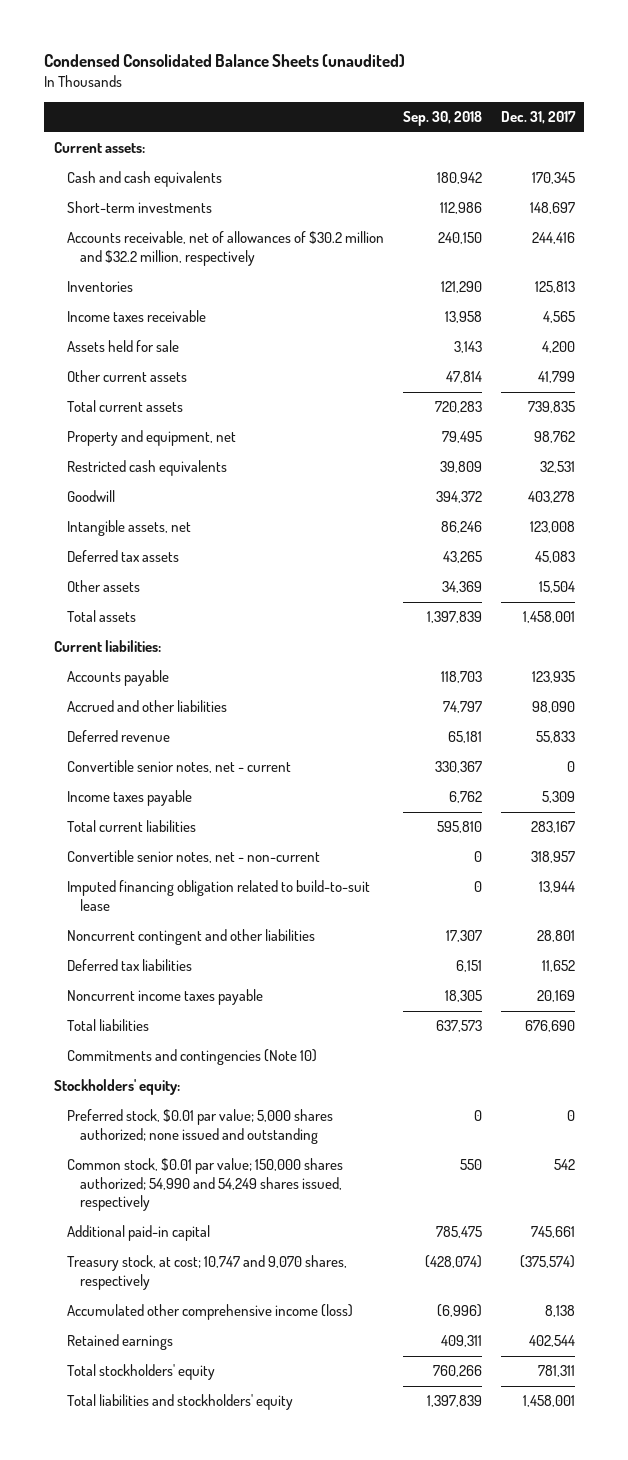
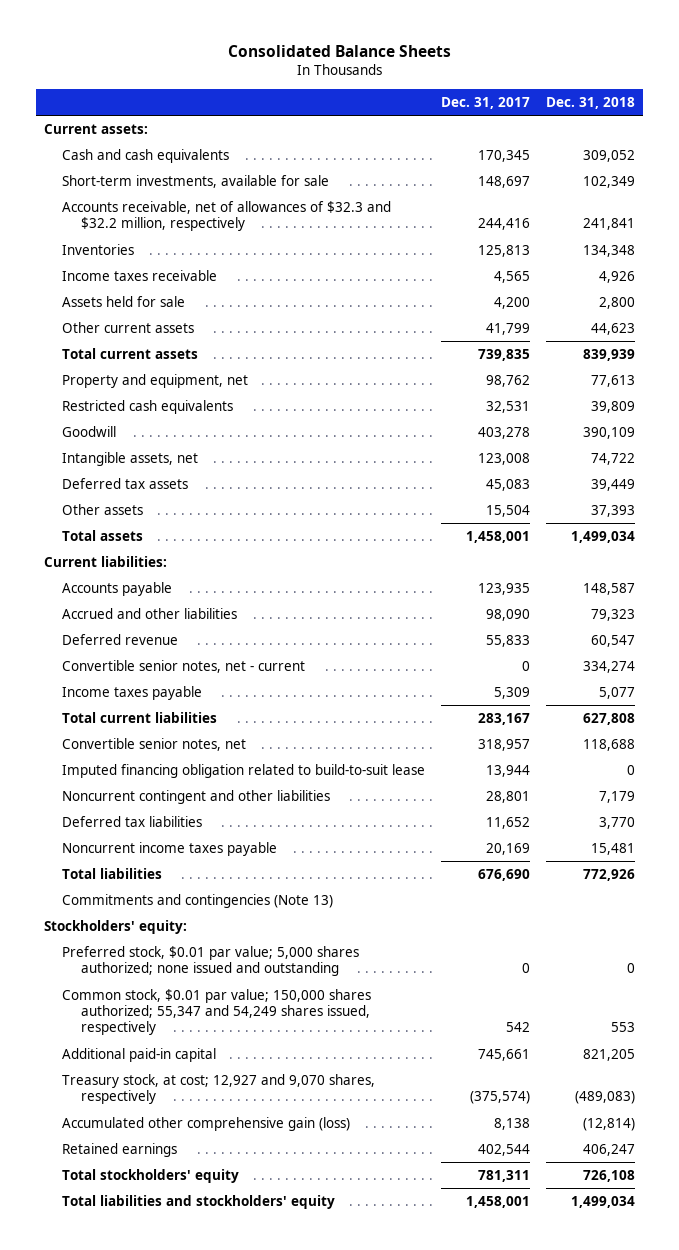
[44,53,406,67] Condensed Consolidated Balance Sheets (unaudited) -> [227,45,451,58] Consolidated Balance Sheets
[402,111,482,127] Sep. 30, 2018 -> none
none -> [546,96,636,109] Dec. 31, 2018
[66,201,212,214] Short-term investments -> [62,175,330,189] Short-term investments, available for sale
[66,231,384,266] Accounts receivable, net of allowances of $30.2 million and $32.2 million, respectively -> [62,201,392,232] Accounts receivable, net of allowances of $32.3 and $32.2 million, respectively
[66,850,320,864] Convertible senior notes, net - non-current -> [62,738,247,752] Convertible senior notes, net
[66,1049,317,1066] Commitments and contingencies (Note 10) -> [62,894,334,909] Commitments and contingencies (Note 13)
[66,1158,343,1212] Common stock, $0.01 par value; 150,000 shares authorized; 54,990 and 54,249 shares issued, respectively -> [62,989,372,1036] Common stock, $0.01 par value; 150,000 shares authorized; 55,347 and 54,249 shares issued, respectively
[66,1255,347,1290] Treasury stock, at cost; 10,747 and 9,070 shares, respectively -> [62,1074,376,1105] Treasury stock, at cost; 12,927 and 9,070 shares, respectively
[66,1304,353,1321] Accumulated other comprehensive income (loss) -> [62,1117,351,1132] Accumulated other comprehensive gain (loss)

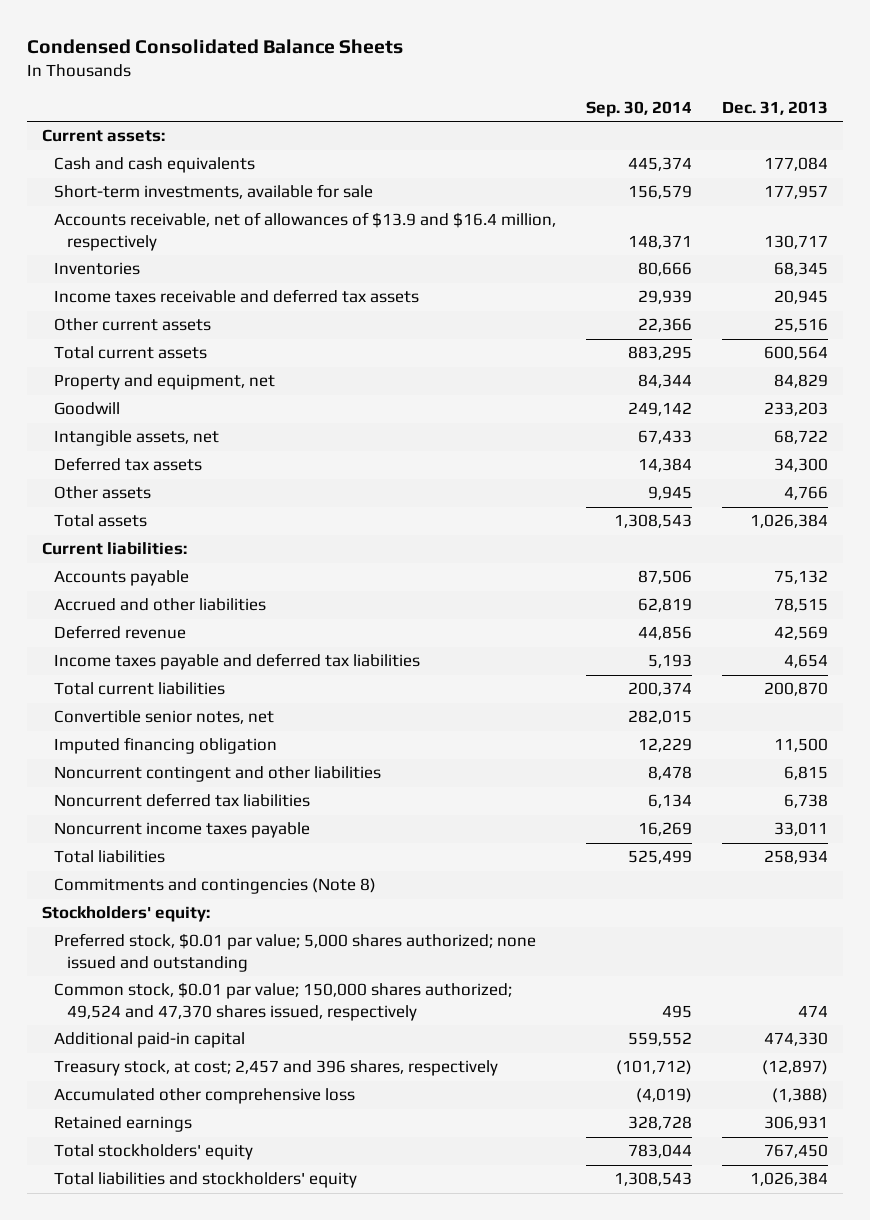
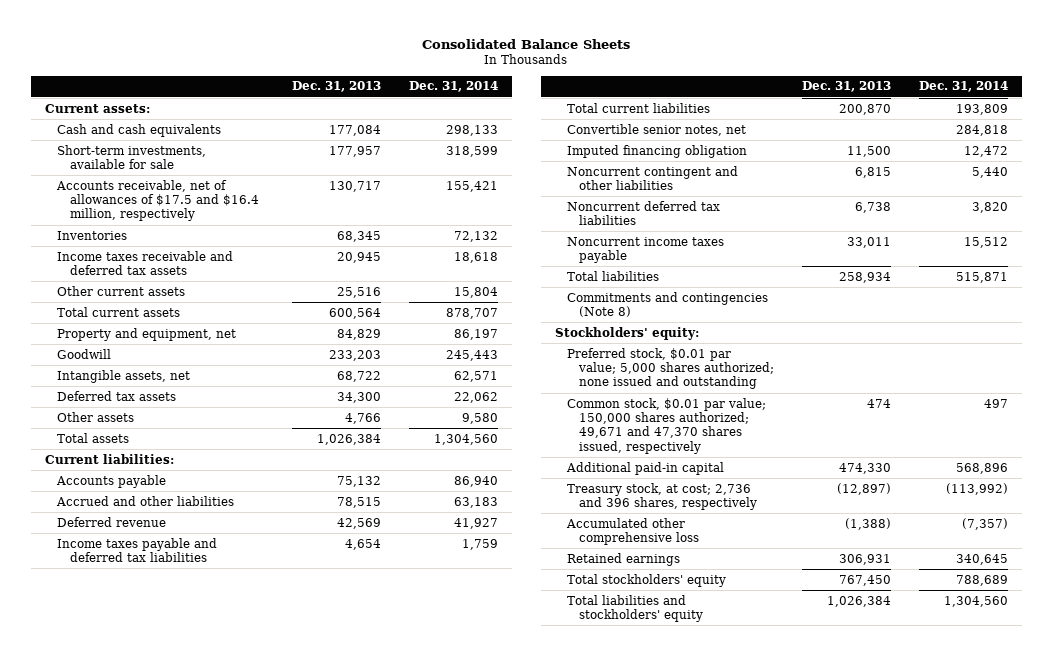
[26,39,403,55] Condensed Consolidated Balance Sheets -> [422,38,631,49] Consolidated Balance Sheets
[586,100,693,117] Sep. 30, 2014 -> none
none -> [409,81,499,93] Dec. 31, 2014
[54,212,557,251] Accounts receivable, net of allowances of $13.9 and $16.4 million, respectively -> [56,179,259,222] Accounts receivable, net of allowances of $17.5 and $16.4 million, respectively
[54,982,513,1021] Common stock, $0.01 par value; 150,000 shares authorized; 49,524 and 47,370 shares issued, respectively -> [566,397,766,454] Common stock, $0.01 par value; 150,000 shares authorized; 49,671 and 47,370 shares issued, respectively
[54,1060,499,1077] Treasury stock, at cost; 2,457 and 396 shares, respectively -> [566,482,758,511] Treasury stock, at cost; 2,736 and 396 shares, respectively

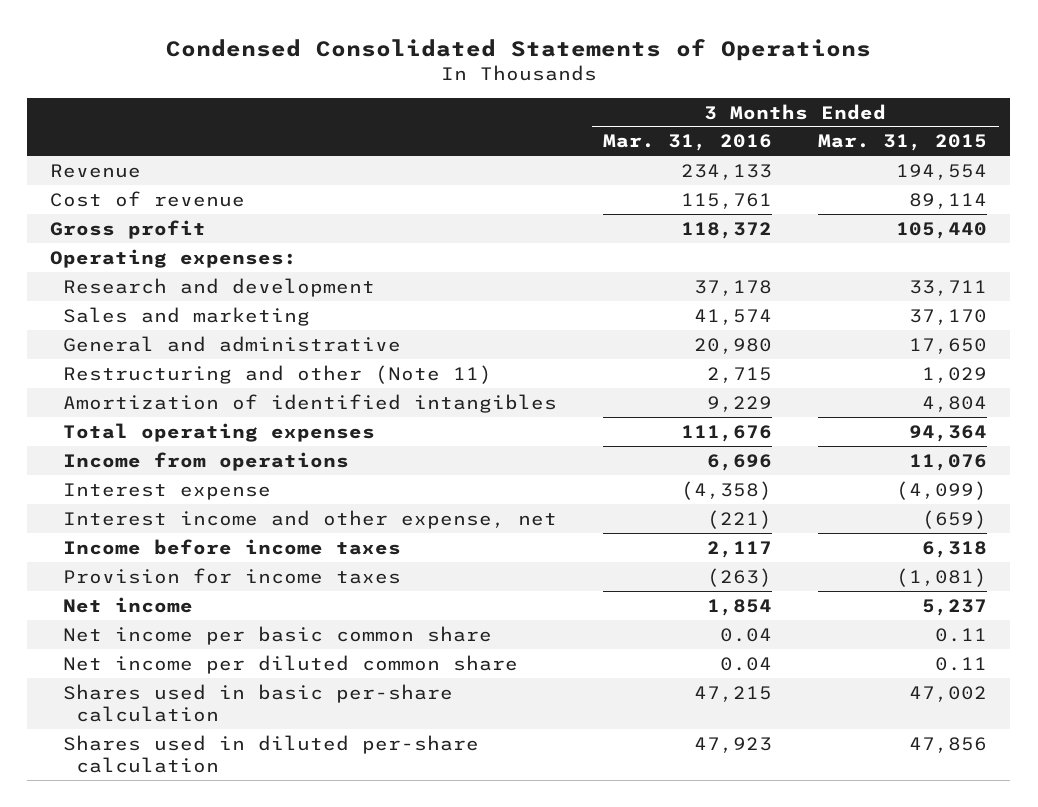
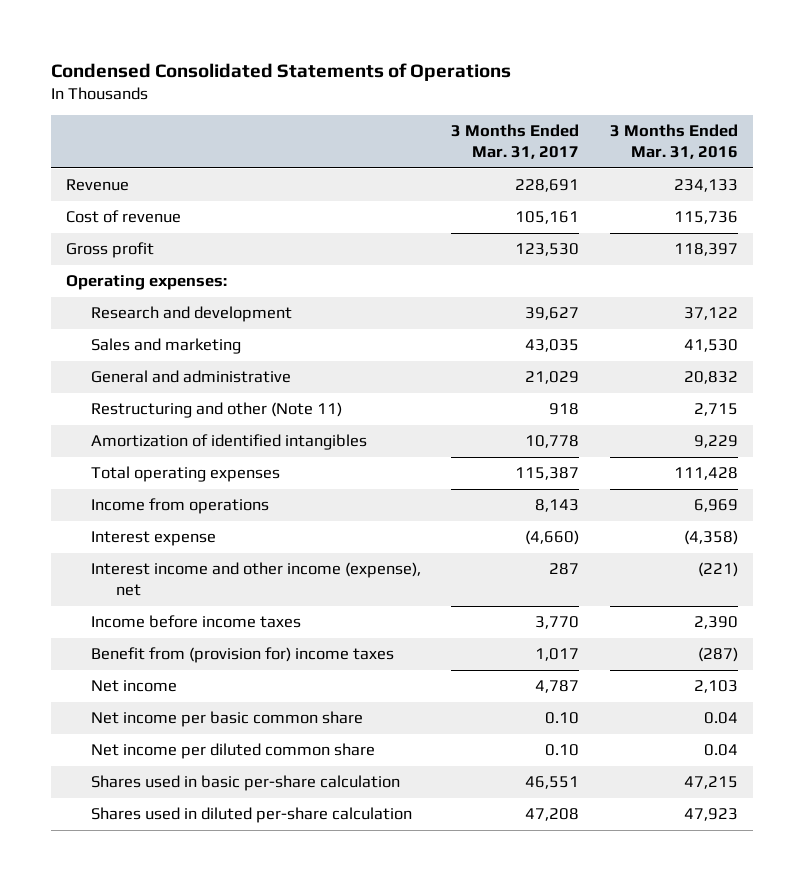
[818,134,988,152] Mar. 31, 2015 -> none
none -> [451,124,580,160] 3 Months Ended Mar. 31, 2017
[681,192,773,209] 115,761 -> [673,211,738,225] 115,736
[681,221,773,239] 118,372 -> [673,243,738,257] 118,397
[694,279,773,296] 37,178 -> [683,307,738,321] 37,122
[694,308,773,325] 41,574 -> [683,339,738,353] 41,530
[694,337,773,354] 20,980 -> [683,371,738,385] 20,832
[681,424,773,442] 111,676 -> [673,467,738,481] 111,428
[707,453,773,471] 6,696 -> [693,499,738,513] 6,969
[63,509,558,529] Interest income and other expense, net -> [91,562,422,597] Interest income and other income (expense), net
[707,540,773,558] 2,117 -> [693,616,738,630] 2,390
[63,567,402,584] Provision for income taxes -> [91,647,395,664] Benefit from (provision for) income taxes
[707,567,773,587] (263) -> [697,647,738,663] (287)
[707,598,773,616] 1,854 -> [693,680,738,694] 2,103

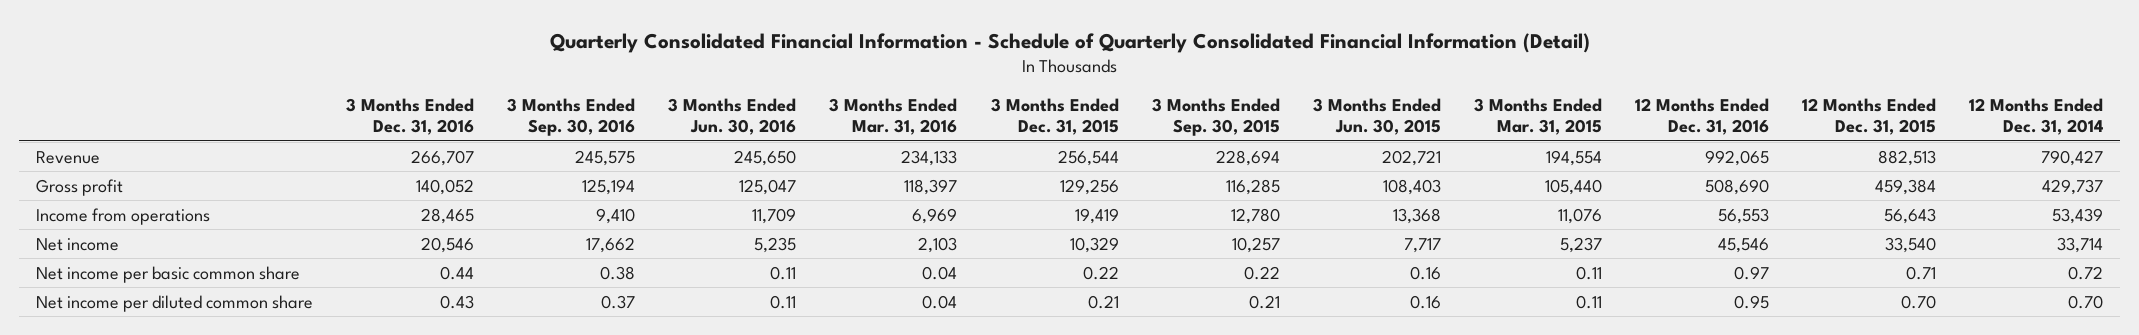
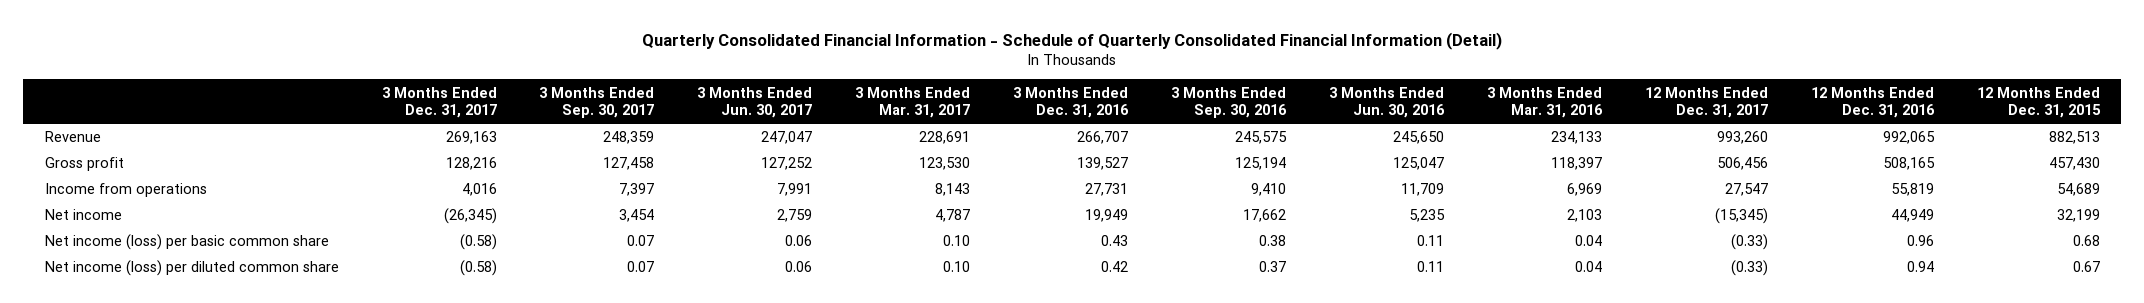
[990,97,1119,136] 3 Months Ended Dec. 31, 2015 -> none
[1151,97,1280,137] 3 Months Ended Sep. 30, 2015 -> none
[1312,97,1441,136] 3 Months Ended Jun. 30, 2015 -> none
[1473,97,1602,136] 3 Months Ended Mar. 31, 2015 -> none
[1969,97,2104,136] 12 Months Ended Dec. 31, 2014 -> none
none -> [381,86,497,119] 3 Months Ended Dec. 31, 2017
none -> [539,86,655,119] 3 Months Ended Sep. 30, 2017
none -> [697,86,813,119] 3 Months Ended Jun. 30, 2017
none -> [855,86,971,119] 3 Months Ended Mar. 31, 2017
none -> [1644,86,1768,119] 12 Months Ended Dec. 31, 2017
[416,178,475,195] 140,052 -> [1077,157,1129,171] 139,527
[1705,178,1770,195] 508,690 -> [1882,157,1935,171] 508,165
[1875,178,1937,195] 459,384 -> [2048,157,2100,171] 457,430
[421,207,475,224] 28,465 -> [1085,183,1129,197] 27,731
[1718,207,1770,224] 56,553 -> [1890,183,1934,197] 55,819
[1884,207,1937,224] 56,643 -> [2056,183,2100,197] 54,689
[421,236,475,253] 20,546 -> [1085,209,1129,223] 19,949
[1718,237,1770,253] 45,546 -> [1890,209,1934,223] 44,949
[1885,236,1937,253] 33,540 -> [2056,209,2100,223] 32,199
[35,265,300,283] Net income per basic common share -> [44,234,329,251] Net income (loss) per basic common share
[440,265,475,280] 0.44 -> [1101,235,1129,247] 0.43
[1734,265,1770,280] 0.97 -> [1906,235,1934,247] 0.96
[1906,265,1937,280] 0.71 -> [2072,235,2100,247] 0.68
[35,294,313,312] Net income per diluted common share -> [44,260,339,277] Net income (loss) per diluted common share
[440,294,475,309] 0.43 -> [1101,261,1129,273] 0.42
[1734,294,1770,309] 0.95 -> [1906,261,1934,273] 0.94
[1901,294,1937,309] 0.70 -> [2072,261,2100,273] 0.67

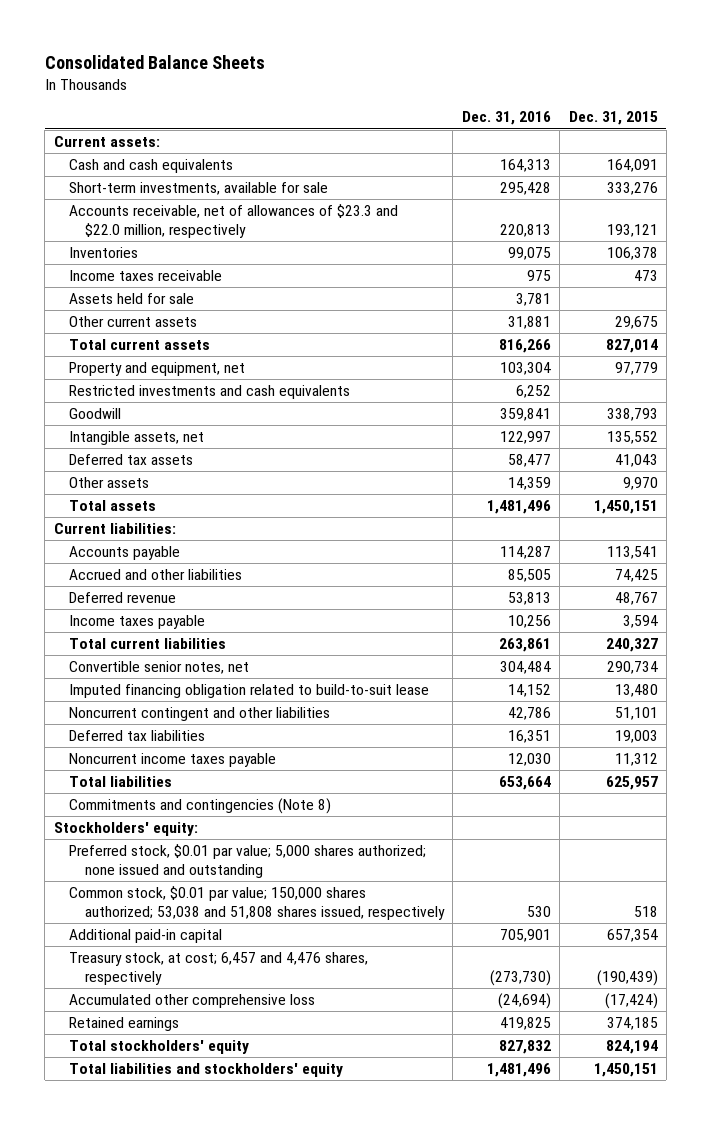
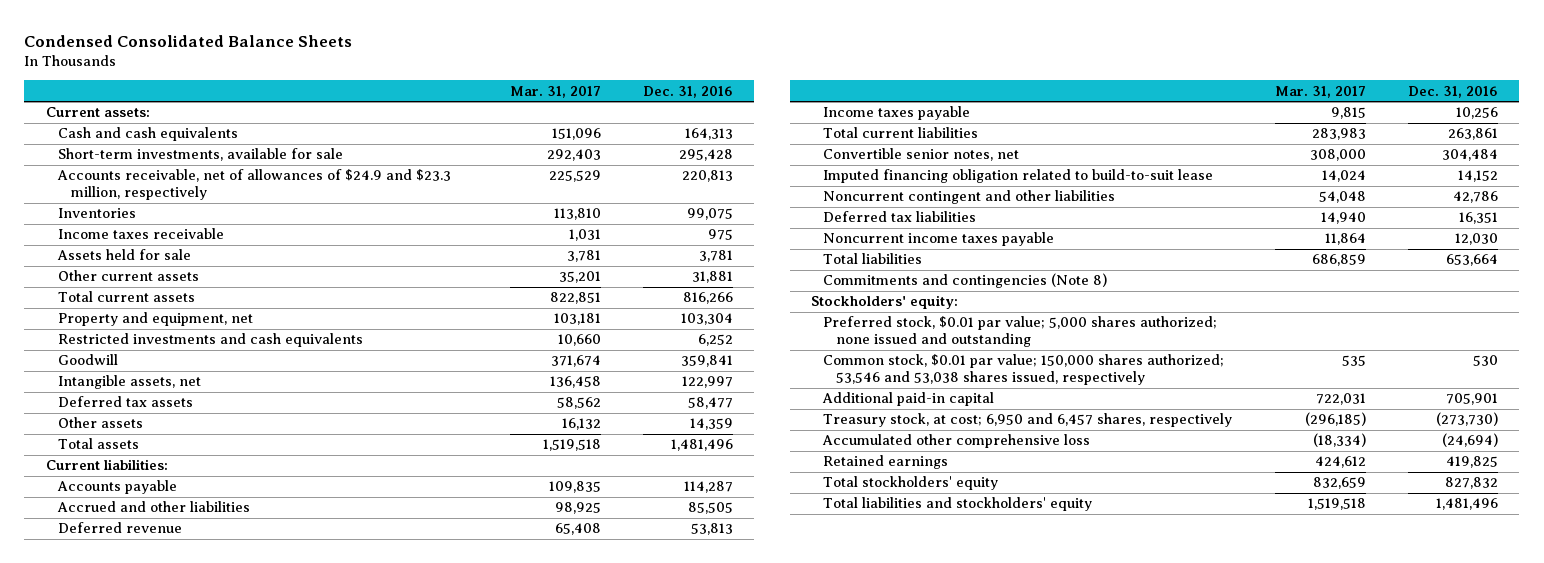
[44,54,265,69] Consolidated Balance Sheets -> [24,34,353,47] Condensed Consolidated Balance Sheets
[568,111,658,126] Dec. 31, 2015 -> none
none -> [509,85,601,98] Mar. 31, 2017
[69,204,399,238] Accounts receivable, net of allowances of $23.3 and $22.0 million, respectively -> [57,169,452,201] Accounts receivable, net of allowances of $24.9 and $23.3 million, respectively
[69,886,446,920] Common stock, $0.01 par value; 150,000 shares authorized; 53,038 and 51,808 shares issued, respectively -> [823,354,1225,386] Common stock, $0.01 par value; 150,000 shares authorized; 53,546 and 53,038 shares issued, respectively
[69,952,369,985] Treasury stock, at cost; 6,457 and 4,476 shares, respectively -> [823,413,1233,428] Treasury stock, at cost; 6,950 and 6,457 shares, respectively

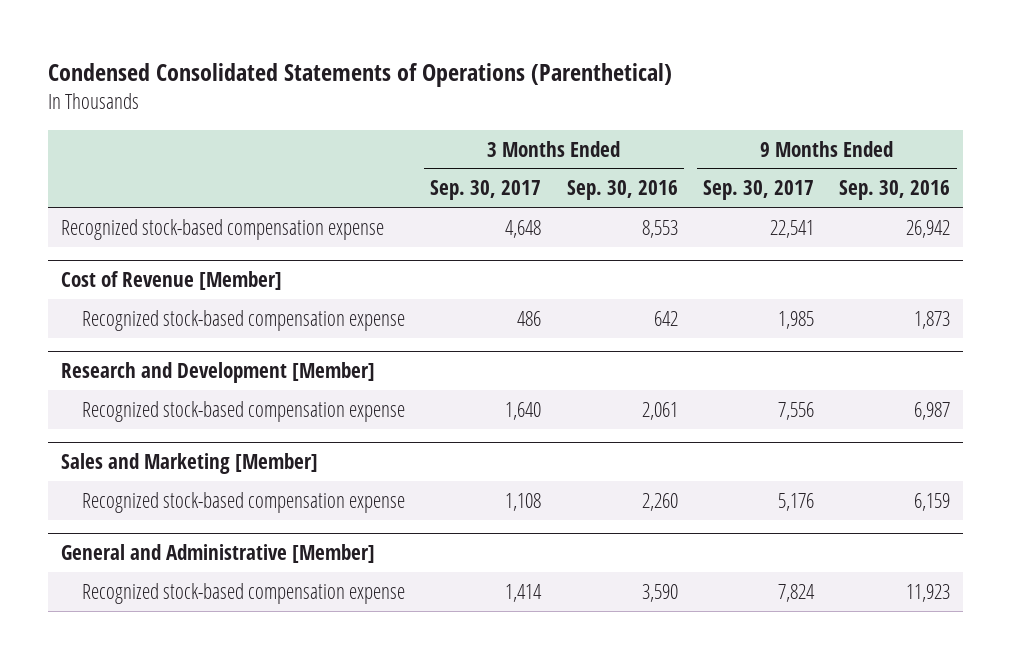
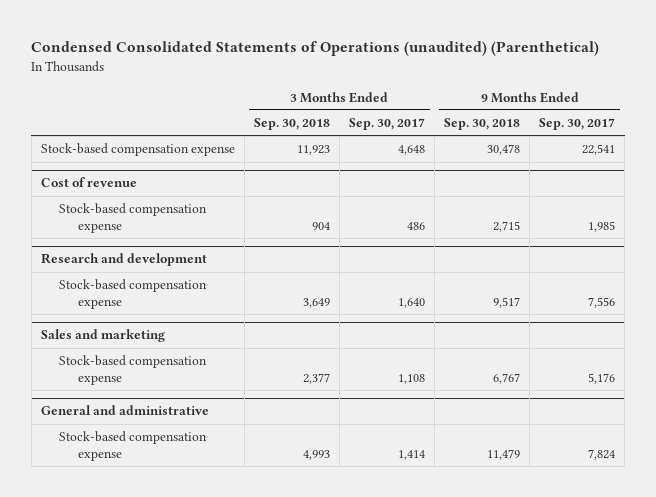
[48,62,673,87] Condensed Consolidated Statements of Operations (Parenthetical) -> [31,41,600,57] Condensed Consolidated Statements of Operations (unaudited) (Parenthetical)
[566,180,678,201] Sep. 30, 2016 -> none
[839,180,951,201] Sep. 30, 2016 -> none
none -> [253,118,330,131] Sep. 30, 2018
none -> [444,118,521,131] Sep. 30, 2018
[60,218,384,240] Recognized stock-based compensation expense -> [40,143,235,157] Stock-based compensation expense
[60,271,282,291] Cost of Revenue [Member] -> [40,177,137,188] Cost of revenue
[82,309,406,331] Recognized stock-based compensation expense -> [59,203,208,233] Stock-based compensation expense
[60,362,375,384] Research and Development [Member] -> [40,253,207,267] Research and development
[82,400,406,422] Recognized stock-based compensation expense -> [59,279,208,309] Stock-based compensation expense
[60,453,318,475] Sales and Marketing [Member] -> [40,329,165,343] Sales and marketing
[82,491,406,513] Recognized stock-based compensation expense -> [59,355,208,385] Stock-based compensation expense
[60,544,375,564] General and Administrative [Member] -> [40,405,209,416] General and administrative
[82,582,406,604] Recognized stock-based compensation expense -> [59,431,208,461] Stock-based compensation expense

